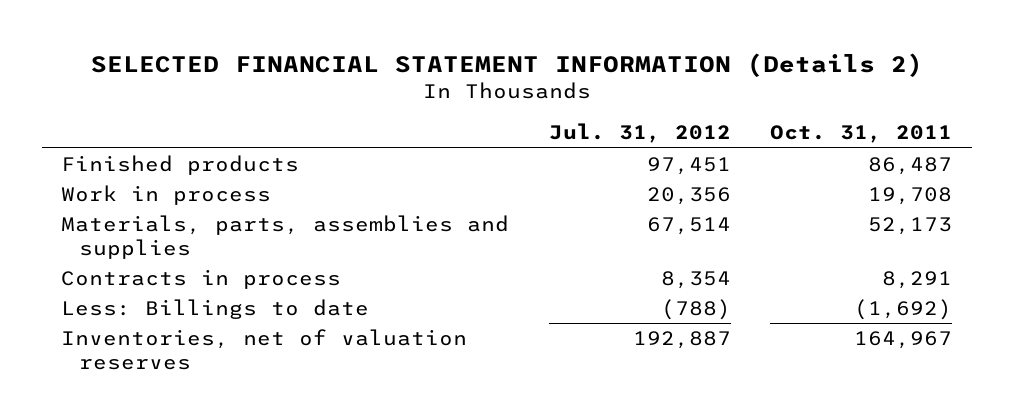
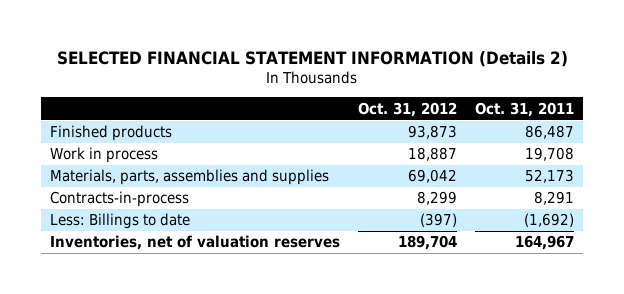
[548,123,731,144] Jul. 31, 2012 -> none
none -> [358,101,458,117] Oct. 31, 2012
[61,268,342,289] Contracts in process -> [50,191,190,208] Contracts-in-process

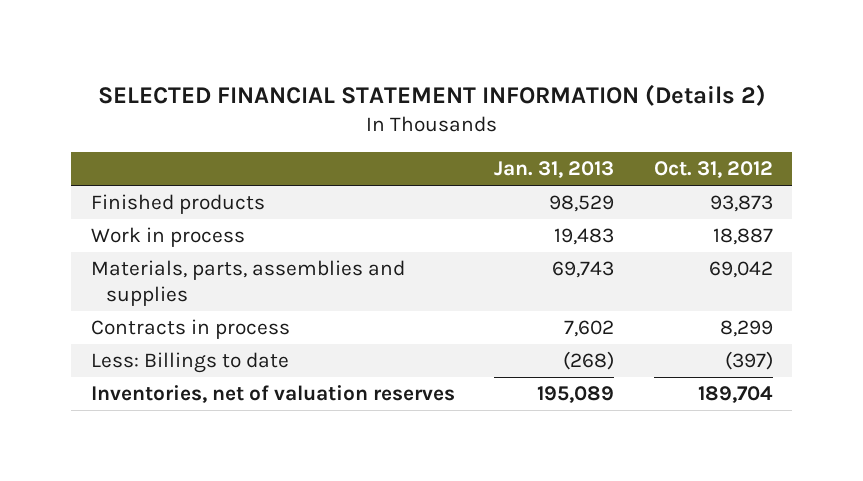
[475,101,575,117] Oct. 31, 2011 -> none
none -> [494,161,615,179] Jan. 31, 2013
[50,191,190,208] Contracts-in-process -> [90,319,290,340] Contracts in process

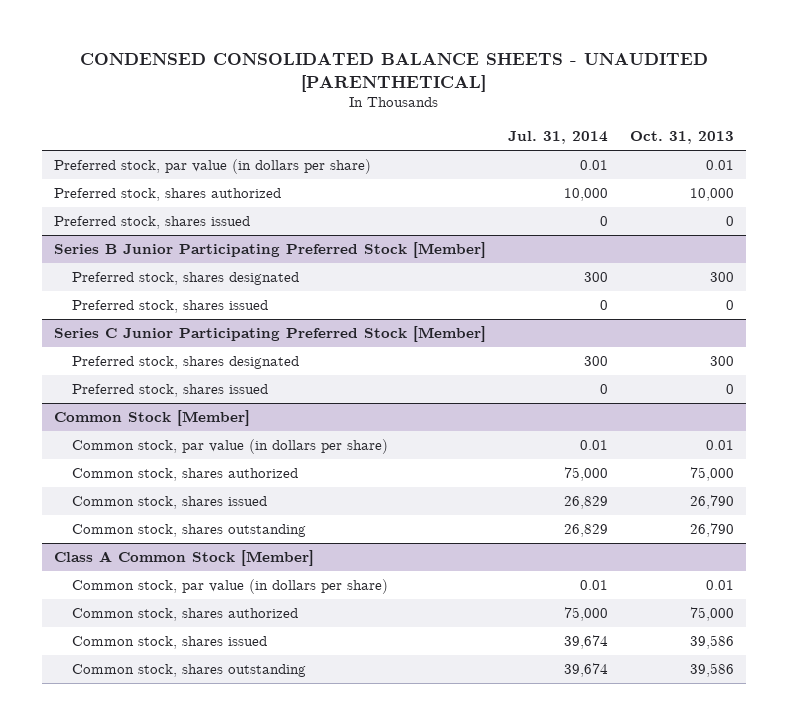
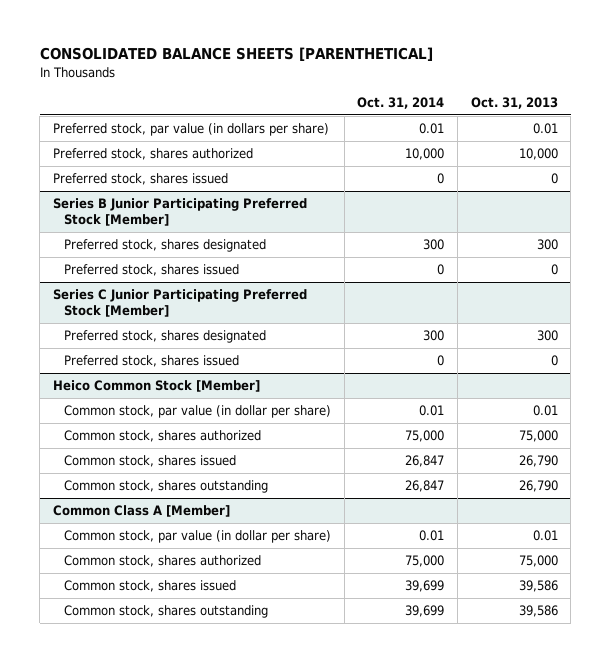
[79,53,708,92] CONDENSED CONSOLIDATED BALANCE SHEETS - UNAUDITED [PARENTHETICAL] -> [39,47,433,62] CONSOLIDATED BALANCE SHEETS [PARENTHETICAL]
[507,131,608,145] Jul. 31, 2014 -> none
none -> [357,96,445,109] Oct. 31, 2014
[53,410,250,427] Common Stock [Member] -> [52,380,260,393] Heico Common Stock [Member]
[71,439,388,455] Common stock, par value (in dollars per share) -> [63,405,331,419] Common stock, par value (in dollar per share)
[53,550,314,567] Class A Common Stock [Member] -> [52,505,230,518] Common Class A [Member]
[71,579,388,595] Common stock, par value (in dollars per share) -> [63,530,331,544] Common stock, par value (in dollar per share)

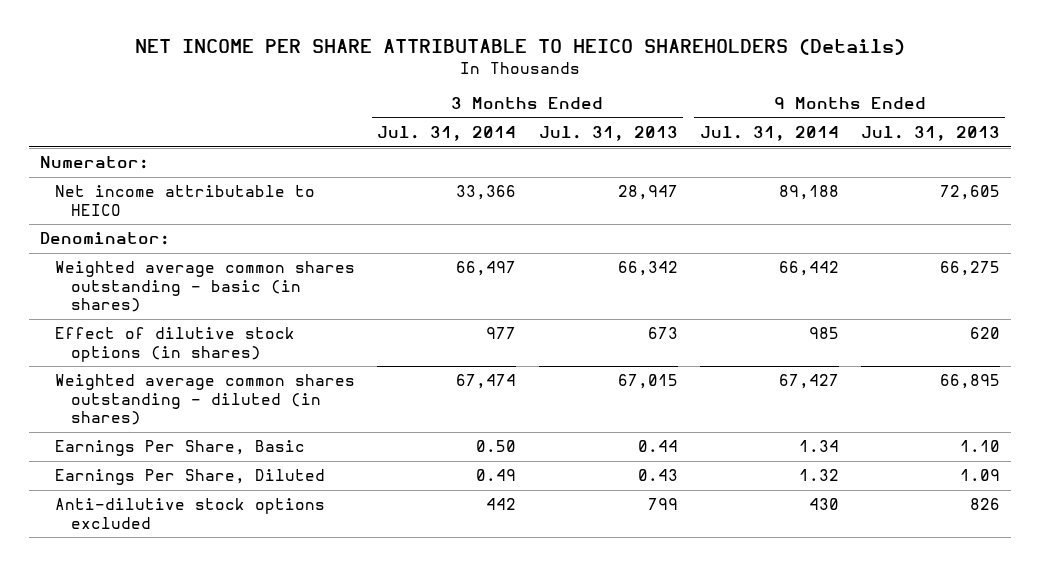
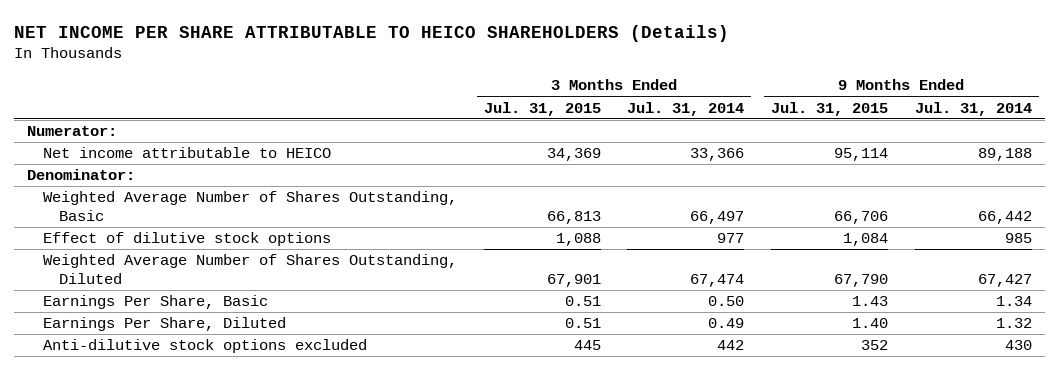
[538,126,678,142] Jul. 31, 2013 -> none
[860,126,1000,142] Jul. 31, 2013 -> none
none -> [483,101,601,116] Jul. 31, 2015
none -> [771,101,889,116] Jul. 31, 2015
[55,261,356,313] Weighted average common shares outstanding - basic (in shares) -> [43,191,458,221] Weighted Average Number of Shares Outstanding, Basic
[55,327,296,362] Effect of dilutive stock options (in shares) -> [43,232,332,247] Effect of dilutive stock options
[55,374,356,426] Weighted average common shares outstanding - diluted (in shares) -> [43,254,458,284] Weighted Average Number of Shares Outstanding, Diluted

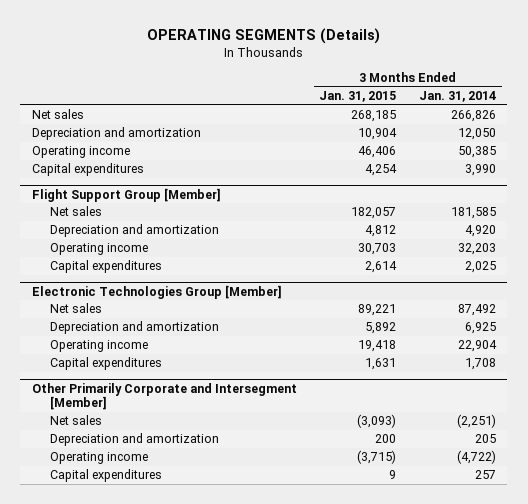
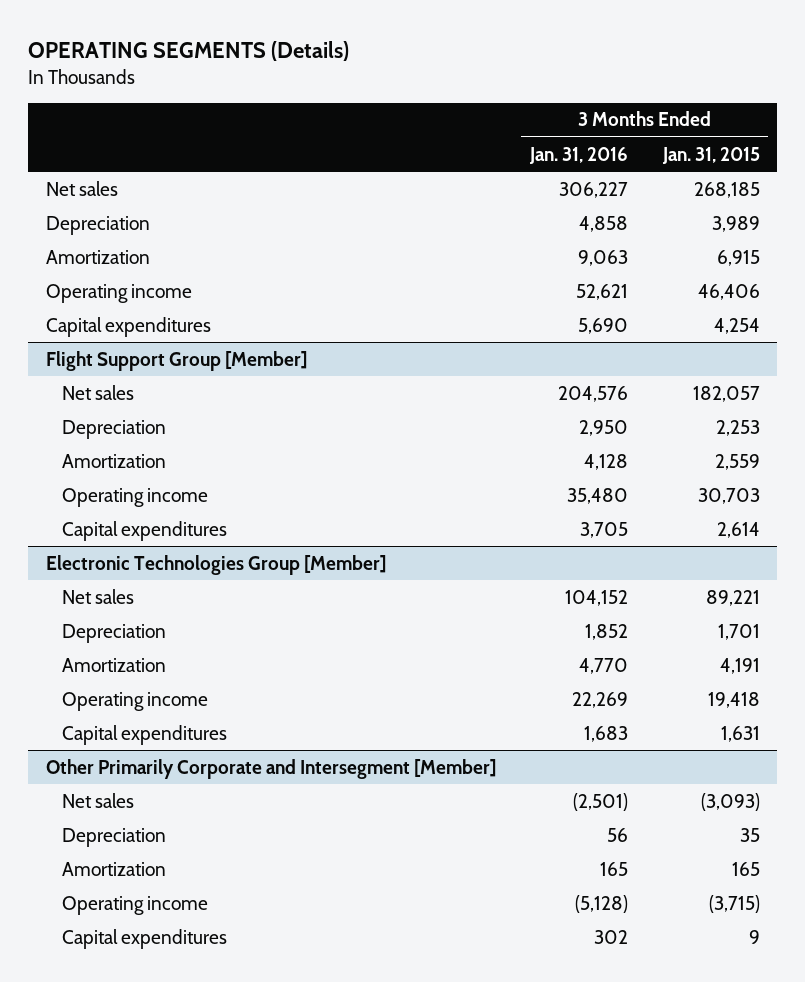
[419,91,497,103] Jan. 31, 2014 -> none
none -> [529,146,629,164] Jan. 31, 2016
[31,127,201,141] Depreciation and amortization -> none
none -> [45,215,150,235] Depreciation
none -> [45,249,150,264] Amortization
[50,224,220,238] Depreciation and amortization -> none
none -> [62,419,167,439] Depreciation
none -> [62,453,167,468] Amortization
[50,321,220,335] Depreciation and amortization -> none
none -> [62,623,167,643] Depreciation
none -> [62,657,167,672] Amortization
[50,433,220,447] Depreciation and amortization -> none
none -> [62,827,167,847] Depreciation
none -> [62,861,167,876] Amortization

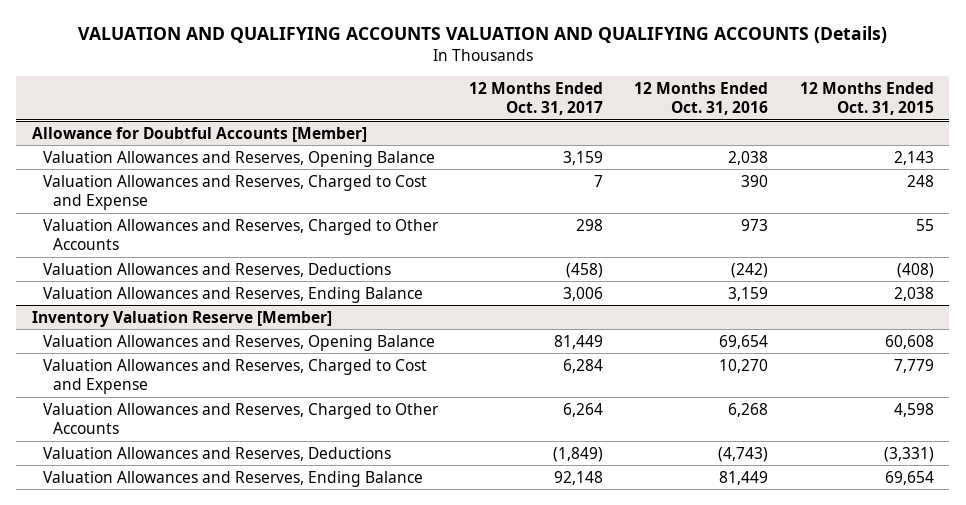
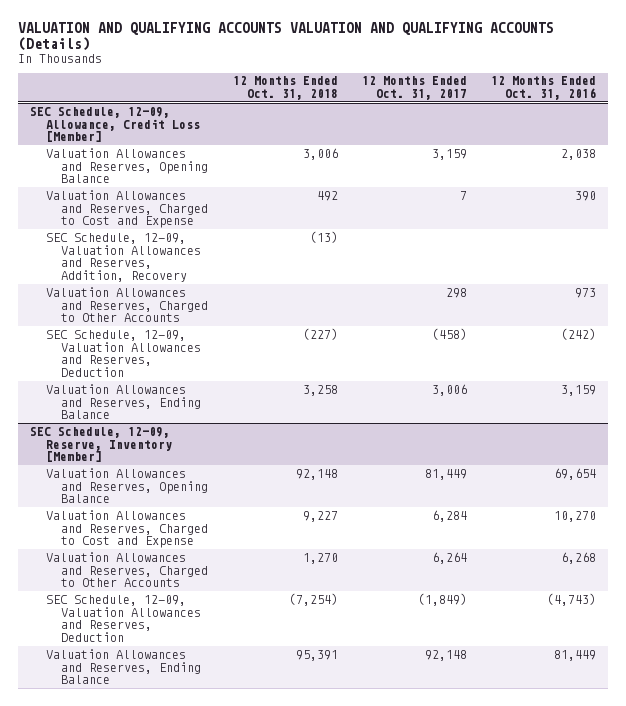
[799,81,934,116] 12 Months Ended Oct. 31, 2015 -> none
none -> [232,76,338,101] 12 Months Ended Oct. 31, 2018
[31,126,367,142] Allowance for Doubtful Accounts [Member] -> none
none -> [29,106,200,143] SEC Schedule, 12-09, Allowance, Credit Loss [Member]
none -> [45,232,202,282] SEC Schedule, 12-09, Valuation Allowances and Reserves, Addition, Recovery
[42,262,391,277] Valuation Allowances and Reserves, Deductions -> [45,329,202,377] SEC Schedule, 12-09, Valuation Allowances and Reserves, Deduction
[31,310,332,327] Inventory Valuation Reserve [Member] -> [29,426,172,463] SEC Schedule, 12-09, Reserve, Inventory [Member]
[42,446,391,461] Valuation Allowances and Reserves, Deductions -> [45,594,202,642] SEC Schedule, 12-09, Valuation Allowances and Reserves, Deduction

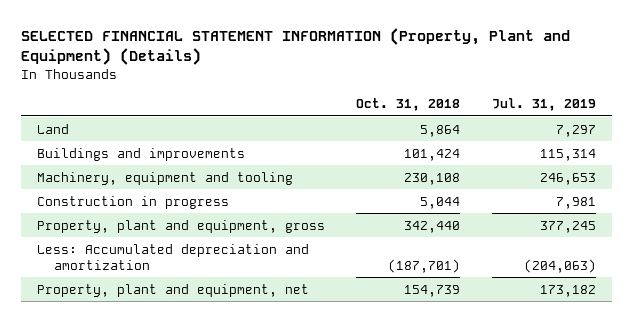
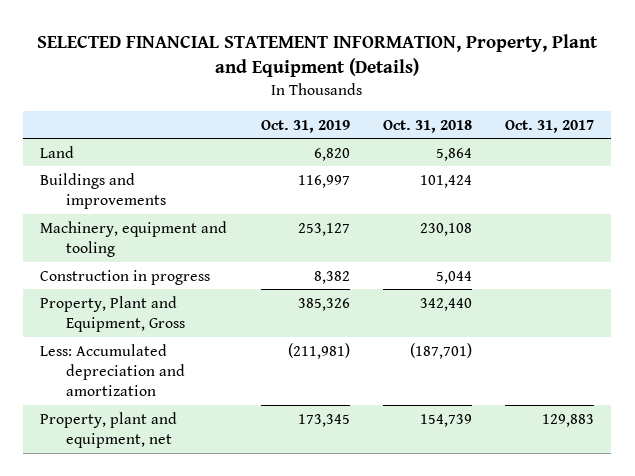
[20,27,570,66] SELECTED FINANCIAL STATEMENT INFORMATION (Property, Plant and Equipment) (Details) -> [37,34,599,78] SELECTED FINANCIAL STATEMENT INFORMATION, Property, Plant and Equipment (Details)
[492,98,597,112] Jul. 31, 2019 -> none
none -> [260,119,350,133] Oct. 31, 2019
none -> [505,119,595,133] Oct. 31, 2017
[36,219,325,233] Property, plant and equipment, gross -> [40,295,185,332] Property, Plant and Equipment, Gross

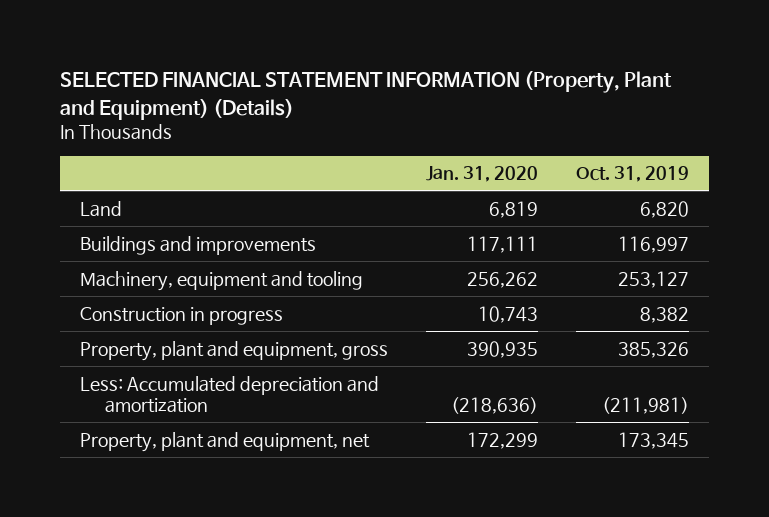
[37,34,599,78] SELECTED FINANCIAL STATEMENT INFORMATION, Property, Plant and Equipment (Details) -> [60,71,673,120] SELECTED FINANCIAL STATEMENT INFORMATION (Property, Plant and Equipment) (Details)
[383,119,473,133] Oct. 31, 2018 -> none
[505,119,595,133] Oct. 31, 2017 -> none
none -> [425,166,538,183] Jan. 31, 2020
[40,295,185,332] Property, Plant and Equipment, Gross -> [79,340,388,361] Property, plant and equipment, gross

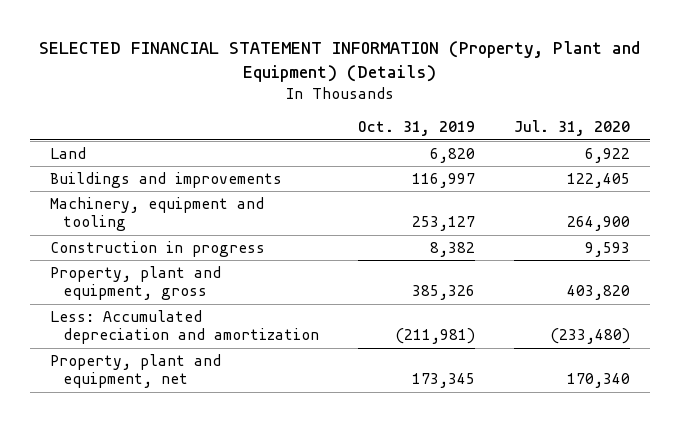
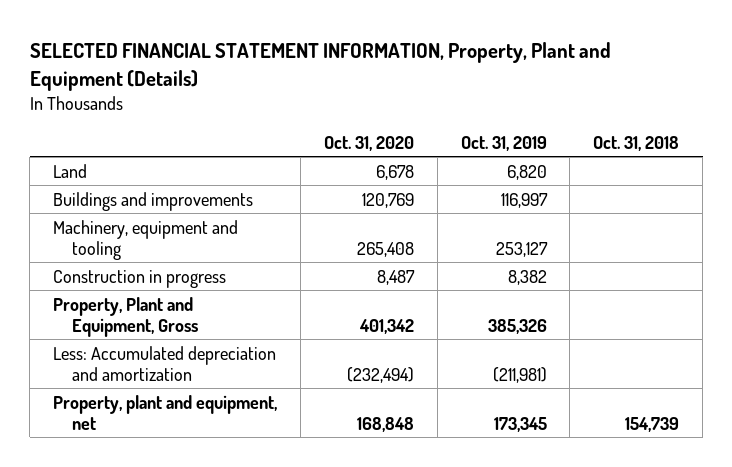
[39,41,641,83] SELECTED FINANCIAL STATEMENT INFORMATION (Property, Plant and Equipment) (Details) -> [29,41,611,91] SELECTED FINANCIAL STATEMENT INFORMATION, Property, Plant and Equipment (Details)
[514,120,631,137] Jul. 31, 2020 -> none
none -> [323,135,414,151] Oct. 31, 2020
none -> [593,135,680,151] Oct. 31, 2018
[50,266,222,301] Property, plant and equipment, gross -> [53,296,199,337] Property, Plant and Equipment, Gross

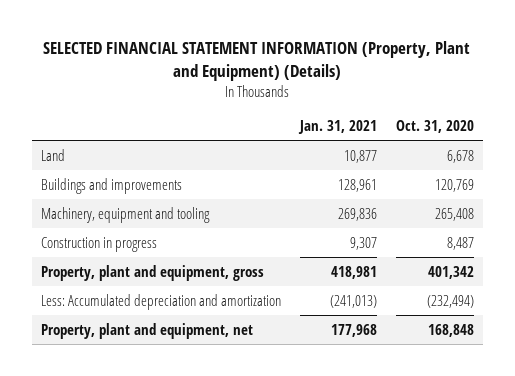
[29,41,611,91] SELECTED FINANCIAL STATEMENT INFORMATION, Property, Plant and Equipment (Details) -> [43,41,471,81] SELECTED FINANCIAL STATEMENT INFORMATION (Property, Plant and Equipment) (Details)
[460,135,547,151] Oct. 31, 2019 -> none
[593,135,680,151] Oct. 31, 2018 -> none
none -> [297,119,377,134] Jan. 31, 2021
[53,296,199,337] Property, Plant and Equipment, Gross -> [41,264,265,281] Property, plant and equipment, gross

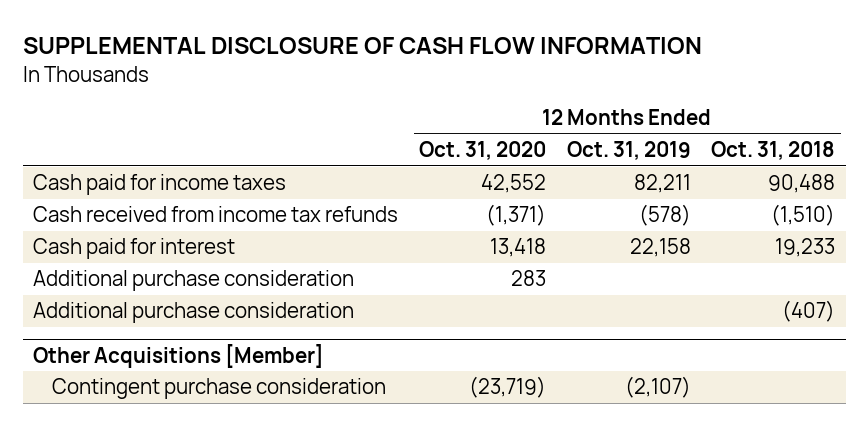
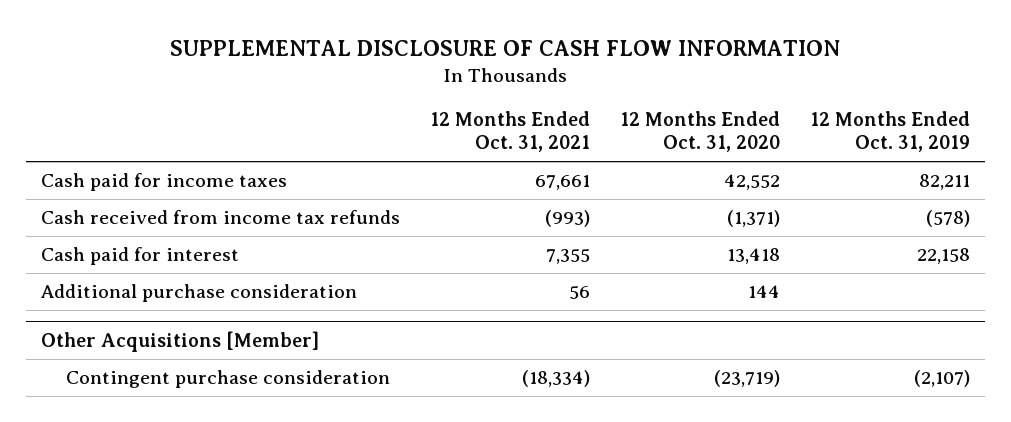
[711,141,836,161] Oct. 31, 2018 -> none
none -> [429,111,590,153] 12 Months Ended Oct. 31, 2021
[32,302,354,324] Additional purchase consideration -> none
[510,270,546,287] 283 -> [748,285,781,299] 144

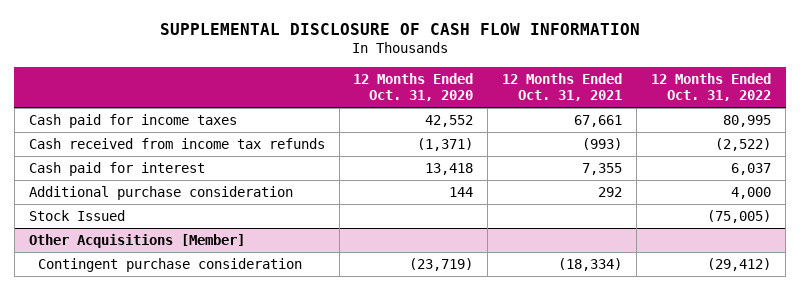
[810,111,971,153] 12 Months Ended Oct. 31, 2019 -> none
none -> [651,72,772,102] 12 Months Ended Oct. 31, 2022
[568,286,590,300] 56 -> [598,186,623,197] 292
none -> [28,209,125,221] Stock Issued

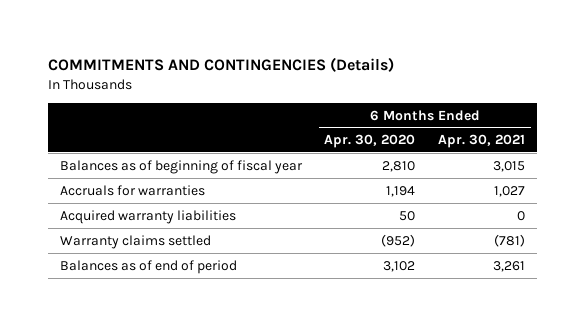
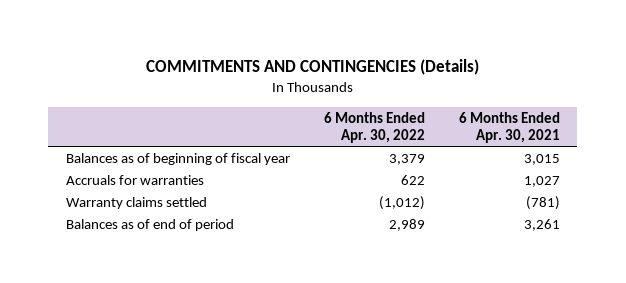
[324,134,416,149] Apr. 30, 2020 -> none
none -> [323,111,425,144] 6 Months Ended Apr. 30, 2022
[59,209,236,224] Acquired warranty liabilities -> none

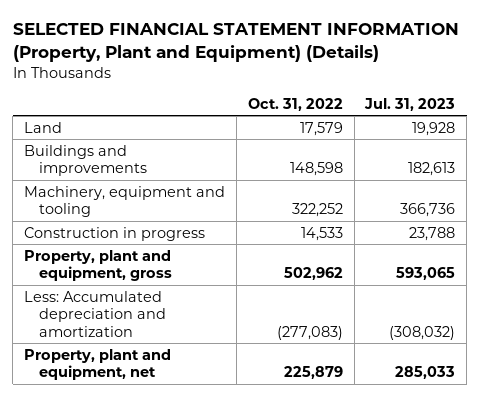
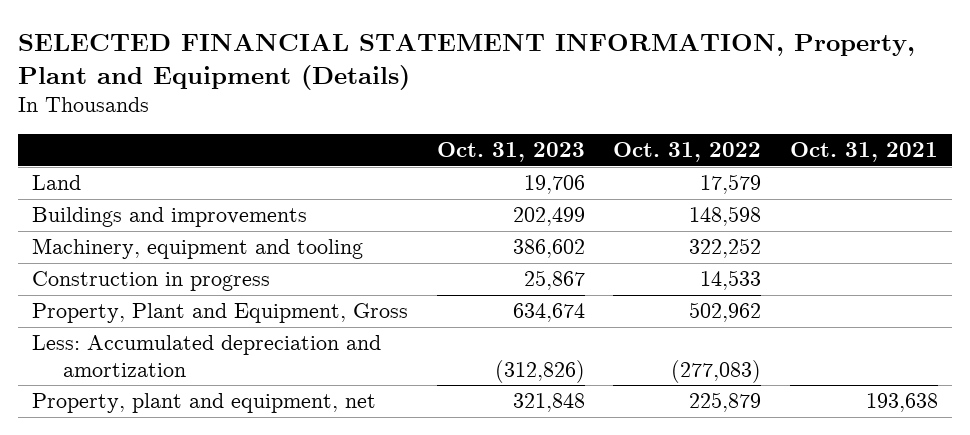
[12,23,459,62] SELECTED FINANCIAL STATEMENT INFORMATION (Property, Plant and Equipment) (Details) -> [17,33,915,90] SELECTED FINANCIAL STATEMENT INFORMATION, Property, Plant and Equipment (Details)
[364,97,456,111] Jul. 31, 2023 -> none
none -> [436,142,585,163] Oct. 31, 2023
none -> [790,142,939,163] Oct. 31, 2021
[24,249,172,282] Property, plant and equipment, gross -> [31,303,408,324] Property, Plant and Equipment, Gross

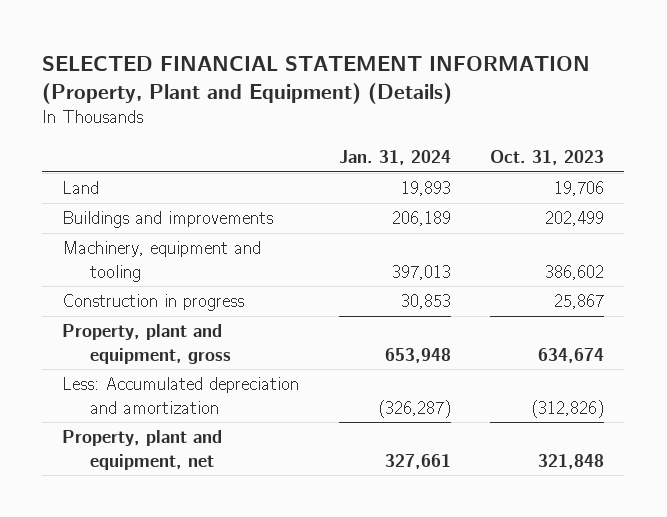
[17,33,915,90] SELECTED FINANCIAL STATEMENT INFORMATION, Property, Plant and Equipment (Details) -> [42,55,591,104] SELECTED FINANCIAL STATEMENT INFORMATION (Property, Plant and Equipment) (Details)
[613,142,762,163] Oct. 31, 2022 -> none
[790,142,939,163] Oct. 31, 2021 -> none
none -> [338,149,451,165] Jan. 31, 2024
[31,303,408,324] Property, Plant and Equipment, Gross -> [62,324,231,364] Property, plant and equipment, gross

